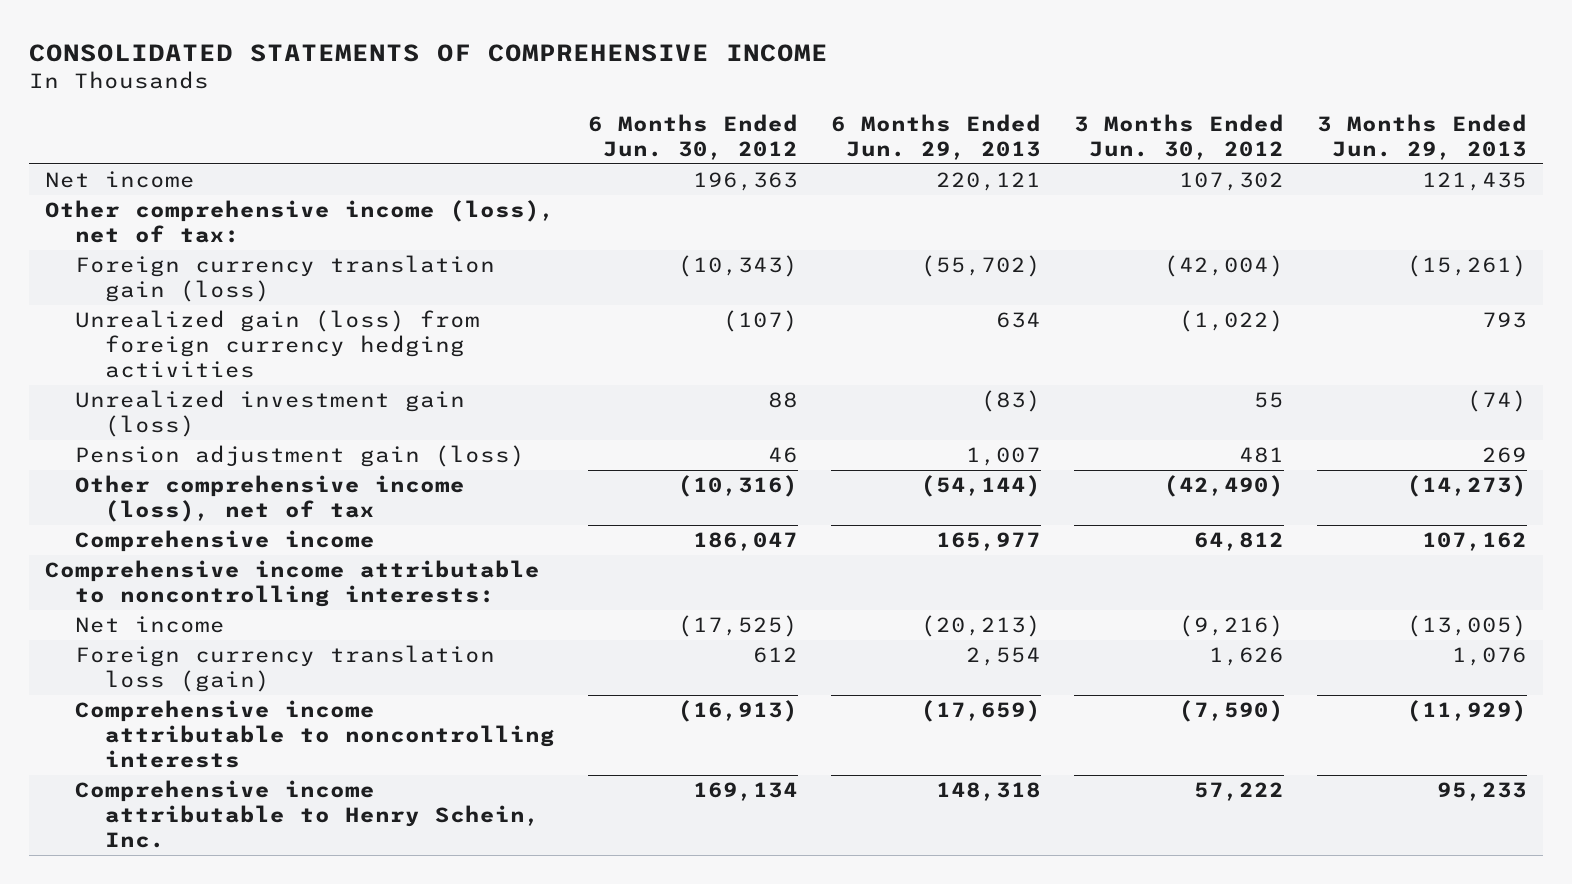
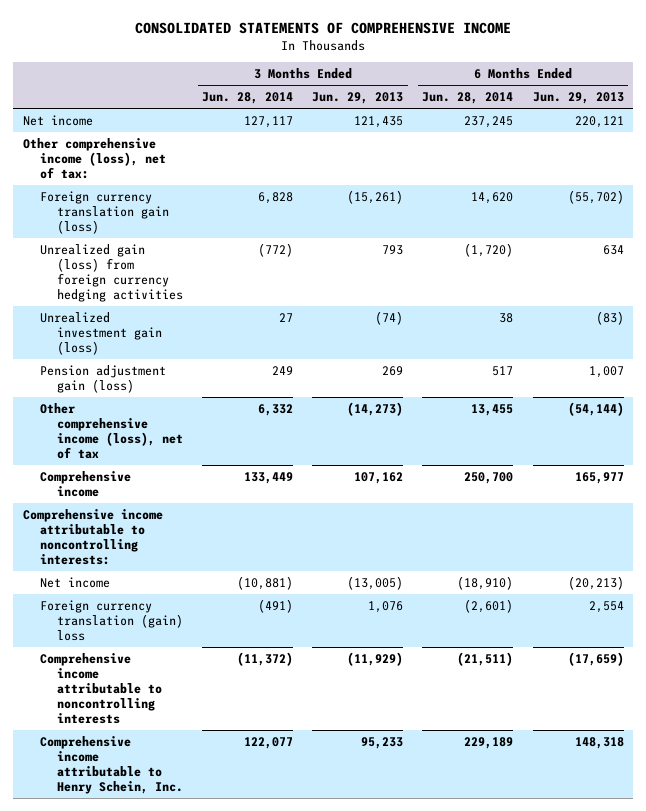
[588,113,799,160] 6 Months Ended Jun. 30, 2012 -> none
[1074,113,1285,160] 3 Months Ended Jun. 30, 2012 -> none
none -> [202,92,294,105] Jun. 28, 2014
none -> [422,92,514,105] Jun. 28, 2014
[75,645,496,693] Foreign currency translation loss (gain) -> [40,599,184,642] Foreign currency translation (gain) loss

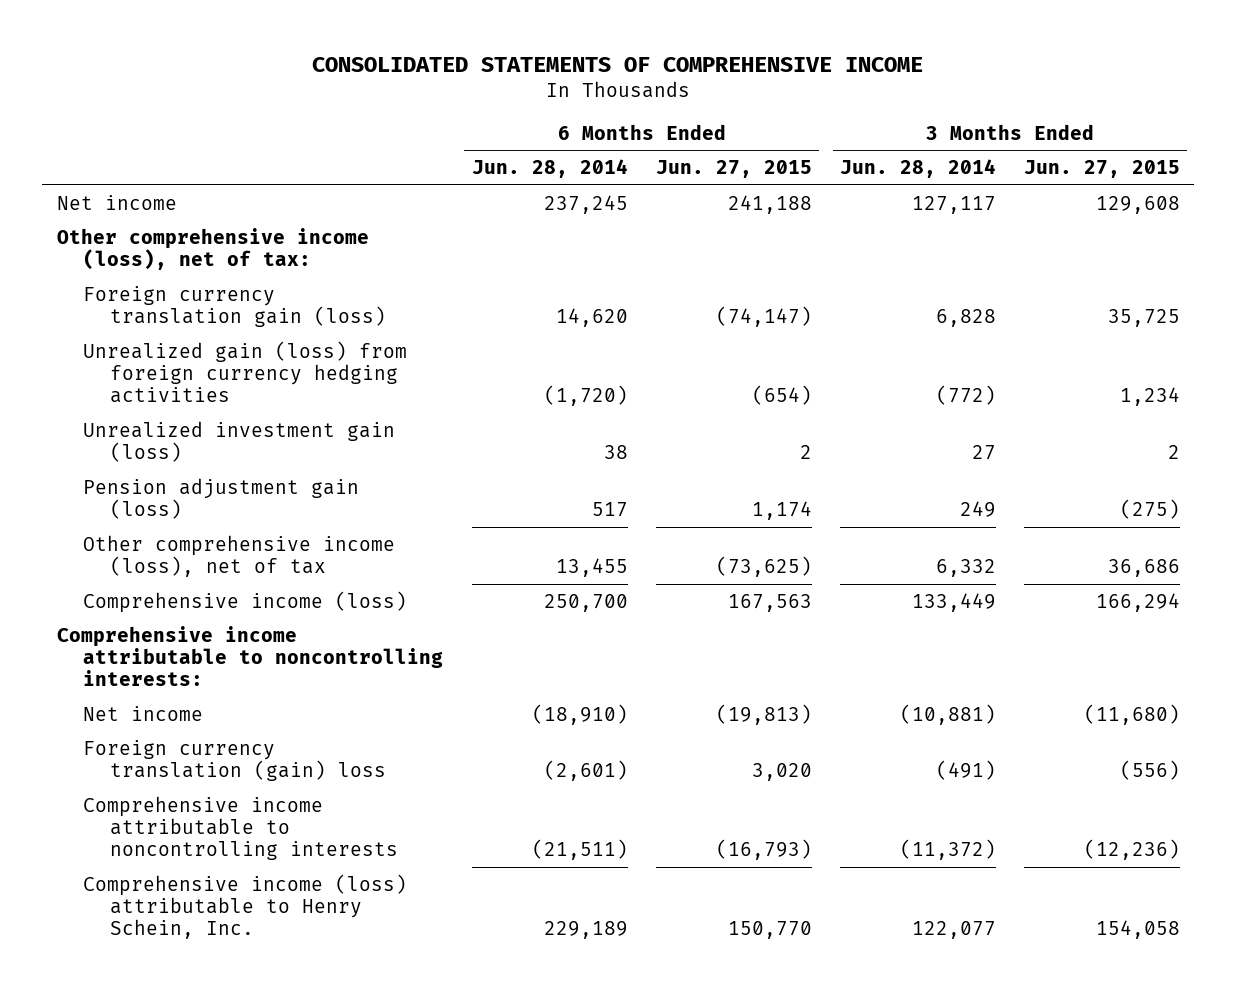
[312,92,404,105] Jun. 29, 2013 -> none
[532,92,624,105] Jun. 29, 2013 -> none
none -> [655,160,812,179] Jun. 27, 2015
none -> [1024,160,1181,179] Jun. 27, 2015
[40,470,132,497] Comprehensive income -> [83,590,408,613] Comprehensive income (loss)
[40,735,184,795] Comprehensive income attributable to Henry Schein, Inc. -> [83,873,408,940] Comprehensive income (loss) attributable to Henry Schein, Inc.

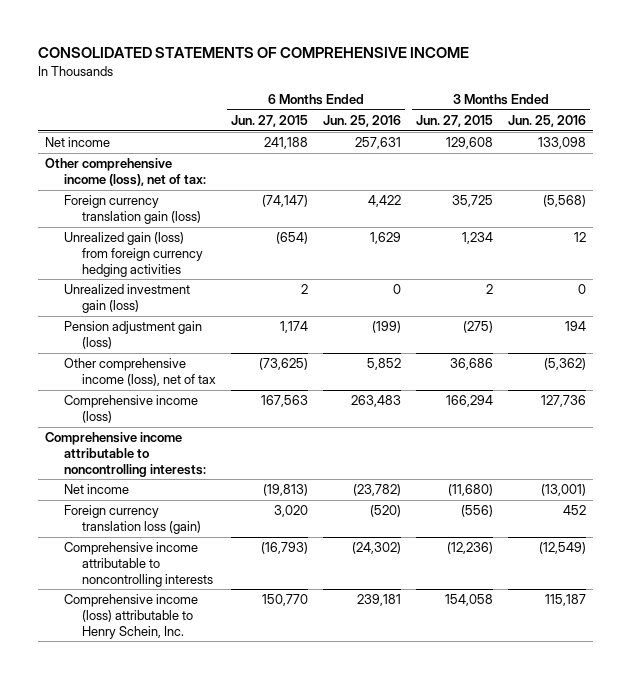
[471,159,628,179] Jun. 28, 2014 -> none
[840,159,997,179] Jun. 28, 2014 -> none
none -> [322,114,401,127] Jun. 25, 2016
none -> [507,114,586,127] Jun. 25, 2016
[83,739,386,782] Foreign currency translation (gain) loss -> [63,505,201,534] Foreign currency translation loss (gain)

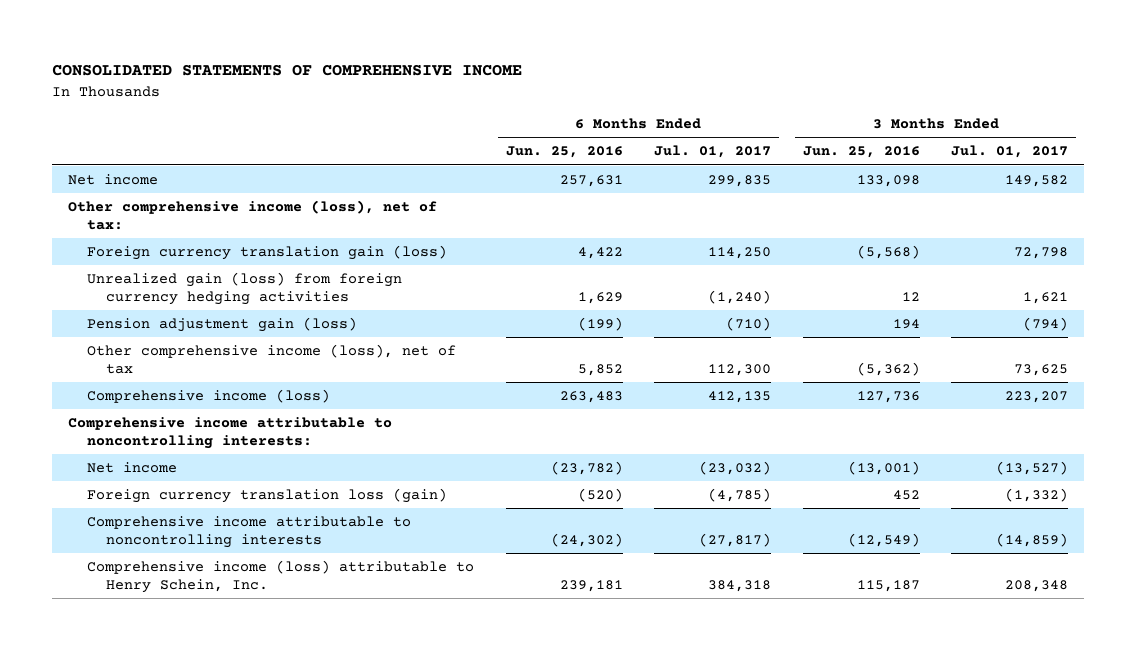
[230,114,308,127] Jun. 27, 2015 -> none
[415,114,493,127] Jun. 27, 2015 -> none
none -> [654,145,772,159] Jul. 01, 2017
none -> [951,145,1069,159] Jul. 01, 2017
[63,284,190,313] Unrealized investment gain (loss) -> none

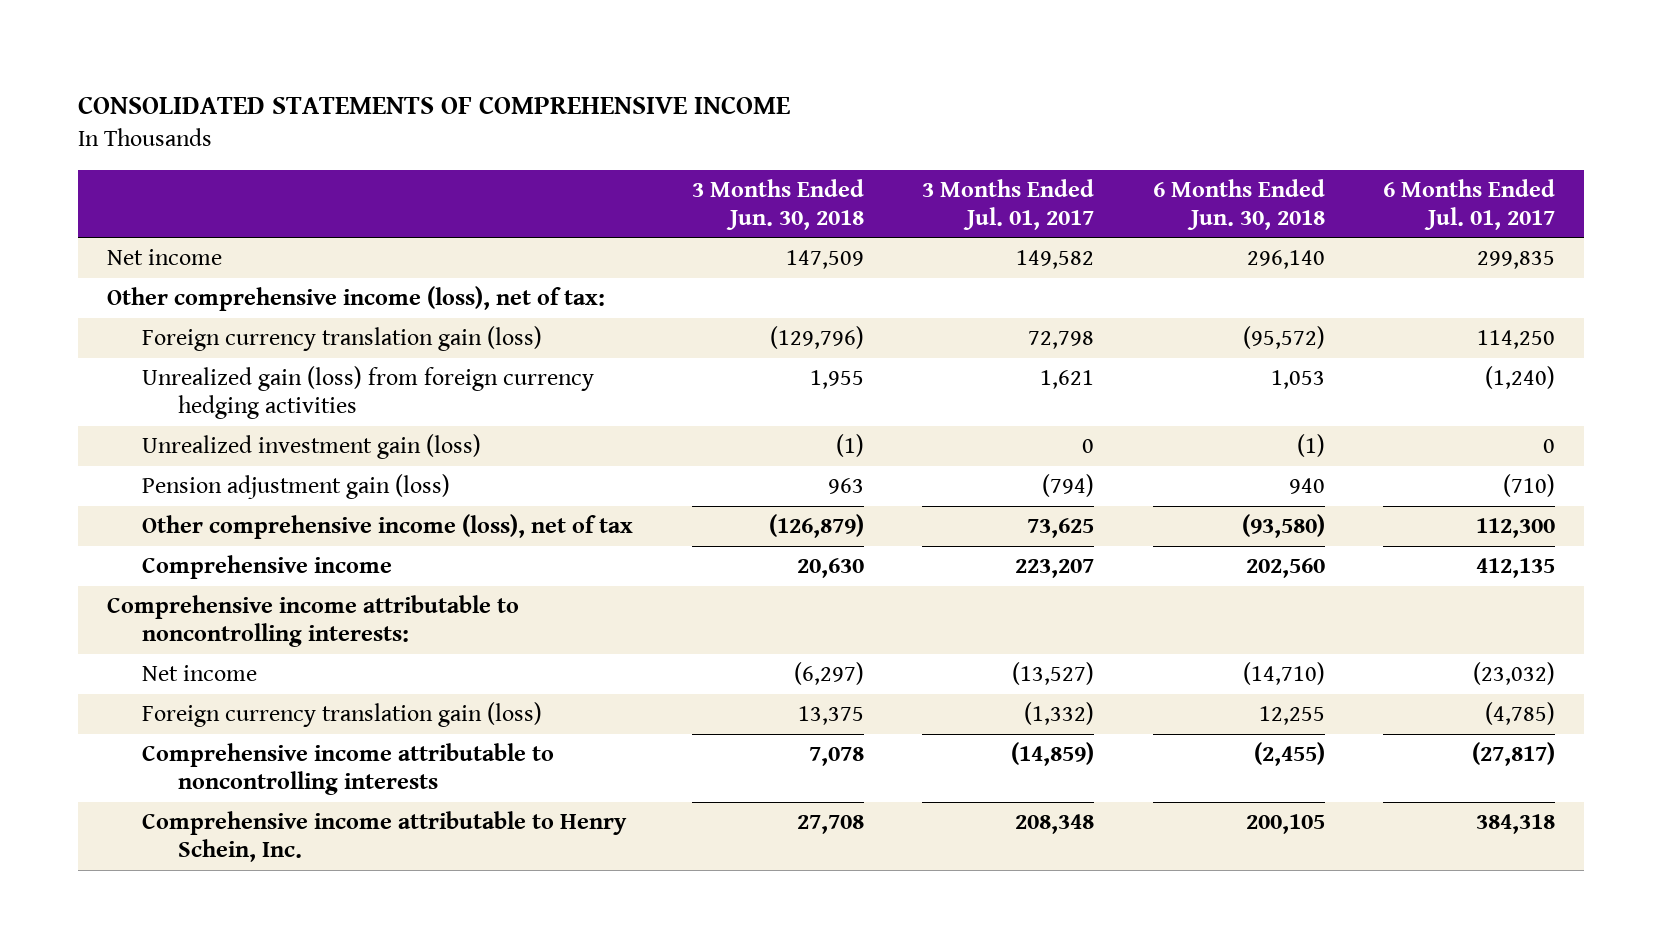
[505,146,623,159] Jun. 25, 2016 -> none
[802,146,920,159] Jun. 25, 2016 -> none
none -> [691,179,864,230] 3 Months Ended Jun. 30, 2018
none -> [1152,179,1325,230] 6 Months Ended Jun. 30, 2018
none -> [142,434,482,460] Unrealized investment gain (loss)
[87,388,331,403] Comprehensive income (loss) -> [142,555,393,580] Comprehensive income
[87,487,448,503] Foreign currency translation loss (gain) -> [142,702,543,728] Foreign currency translation gain (loss)
[87,559,475,593] Comprehensive income (loss) attributable to Henry Schein, Inc. -> [142,811,628,862] Comprehensive income attributable to Henry Schein, Inc.

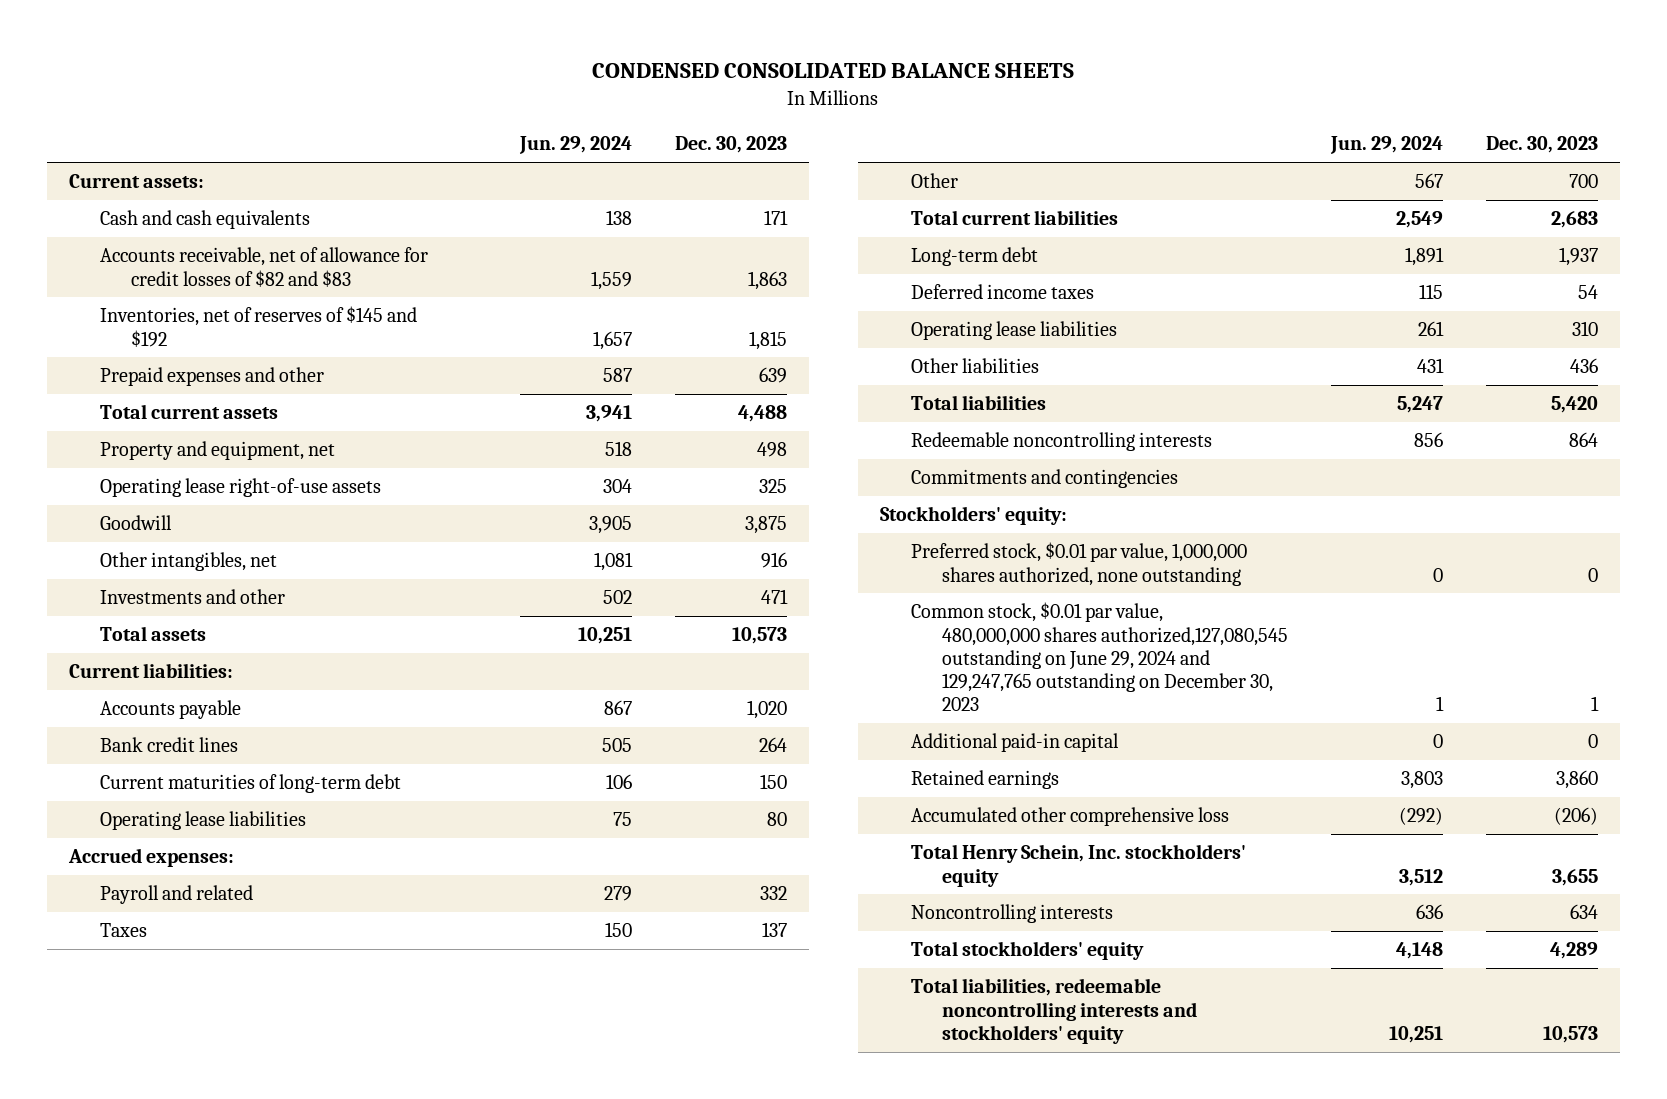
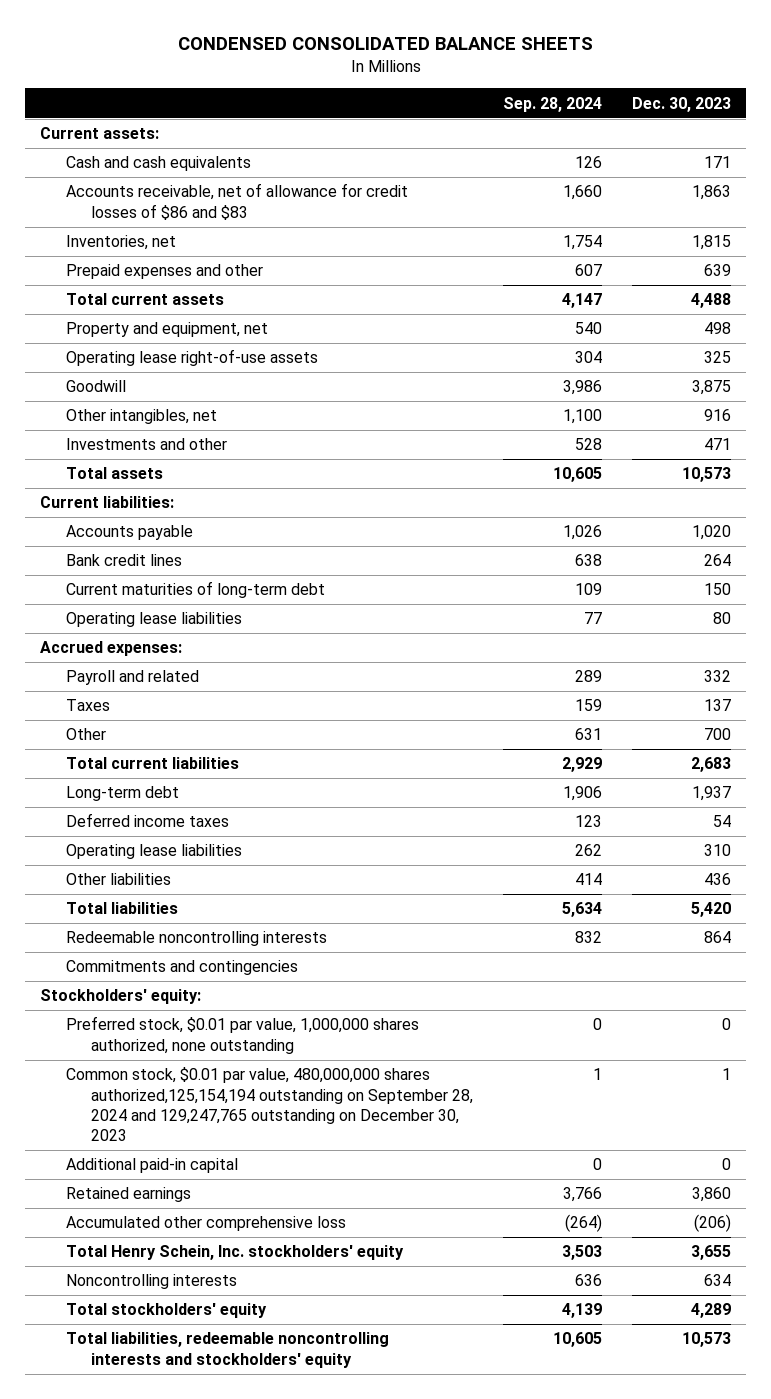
[518,136,632,155] Jun. 29, 2024 -> none
none -> [502,96,602,112] Sep. 28, 2024
[99,247,428,287] Accounts receivable, net of allowance for credit losses of $82 and $83 -> [65,183,408,220] Accounts receivable, net of allowance for credit losses of $86 and $83
[99,306,417,347] Inventories, net of reserves of $145 and $192 -> [65,235,176,251] Inventories, net
[910,602,1289,711] Common stock, $0.01 par value, 480,000,000 shares authorized,127,080,545 outstanding on June 29, 2024 and 129,247,765 outstanding on December 30, 2023 -> [65,1067,474,1142] Common stock, $0.01 par value, 480,000,000 shares authorized,125,154,194 outstanding on September 28, 2024 and 129,247,765 outstanding on December 30, 2023

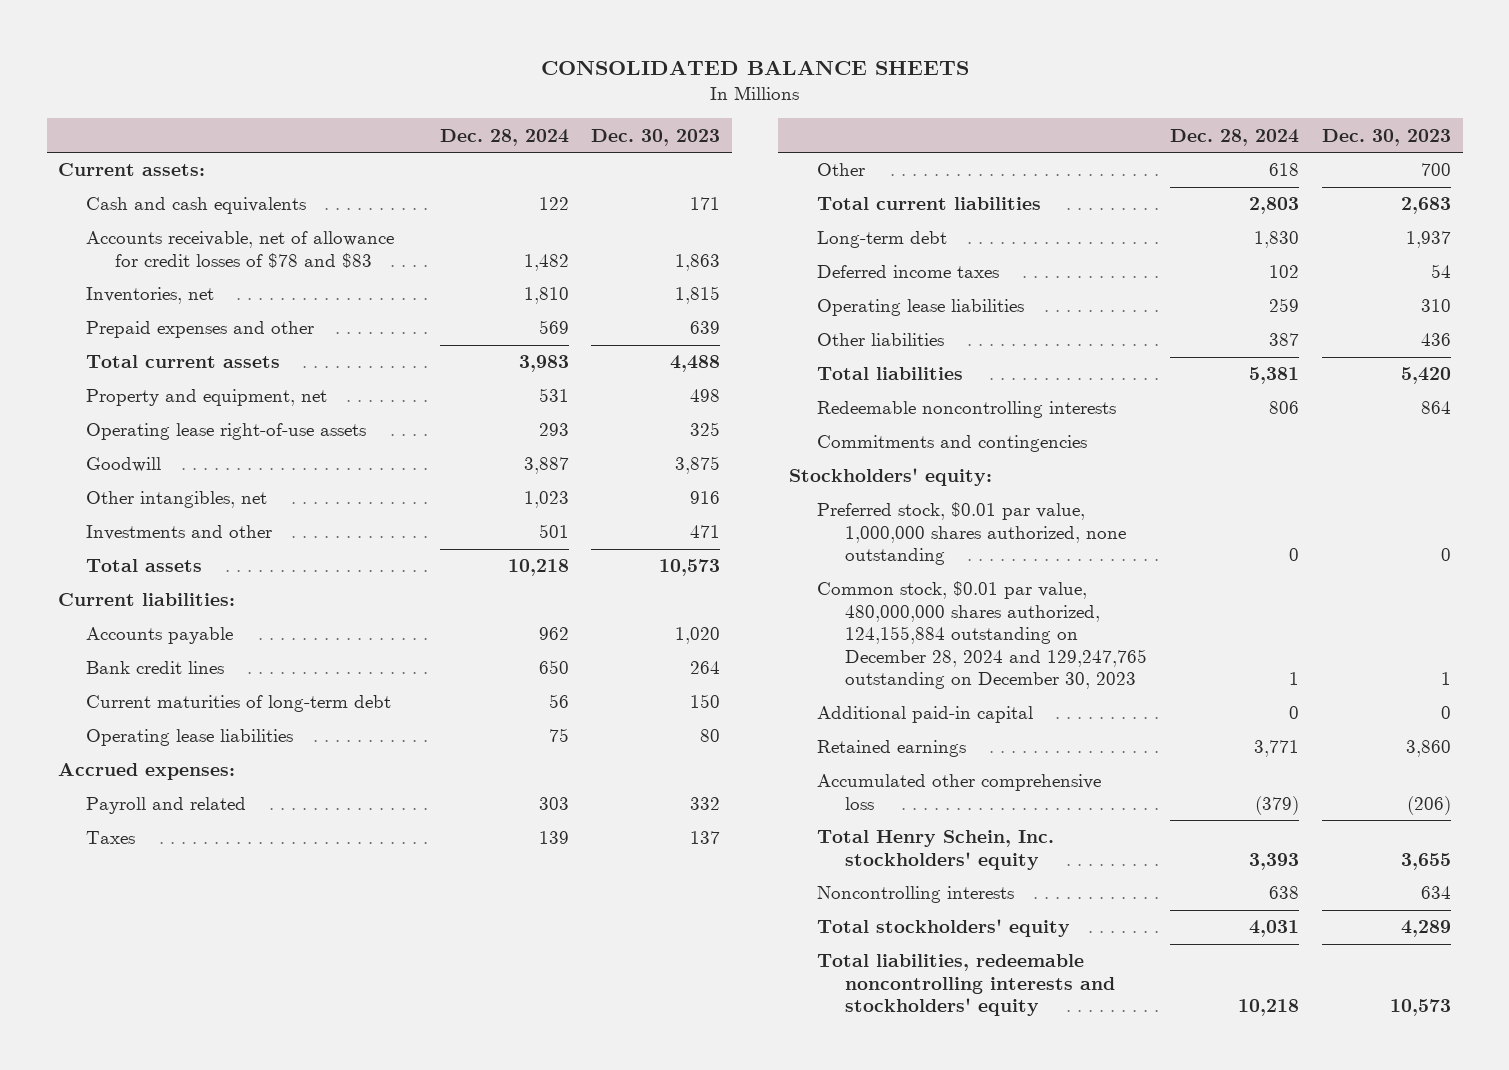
[177,37,593,51] CONDENSED CONSOLIDATED BALANCE SHEETS -> [540,60,969,76] CONSOLIDATED BALANCE SHEETS
[502,96,602,112] Sep. 28, 2024 -> none
none -> [439,128,569,146] Dec. 28, 2024
[65,183,408,220] Accounts receivable, net of allowance for credit losses of $86 and $83 -> [86,231,395,268] Accounts receivable, net of allowance for credit losses of $78 and $83
[65,1067,474,1142] Common stock, $0.01 par value, 480,000,000 shares authorized,125,154,194 outstanding on September 28, 2024 and 129,247,765 outstanding on December 30, 2023 -> [817,581,1148,690] Common stock, $0.01 par value, 480,000,000 shares authorized, 124,155,884 outstanding on December 28, 2024 and 129,247,765 outstanding on December 30, 2023

